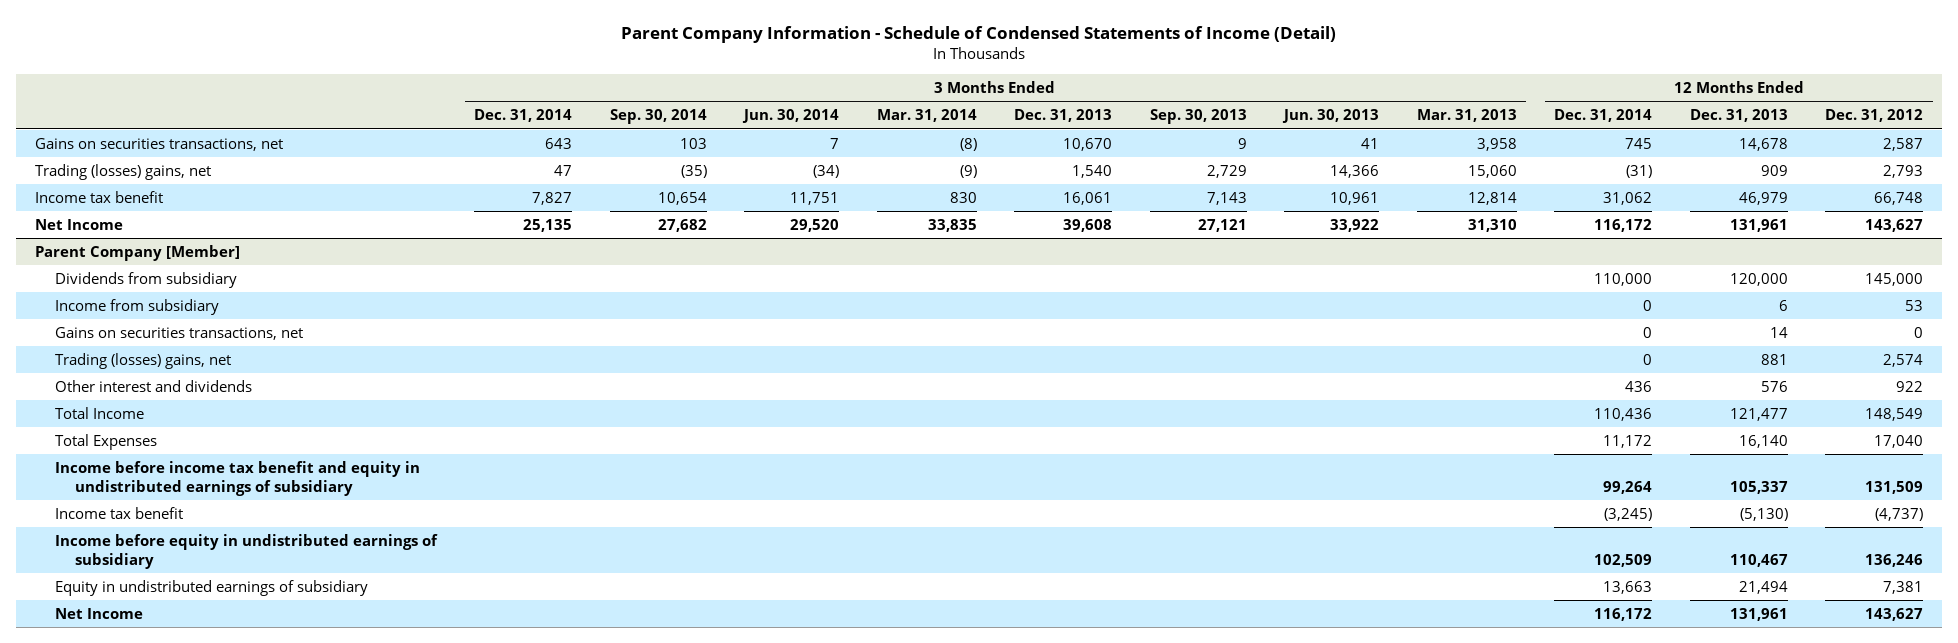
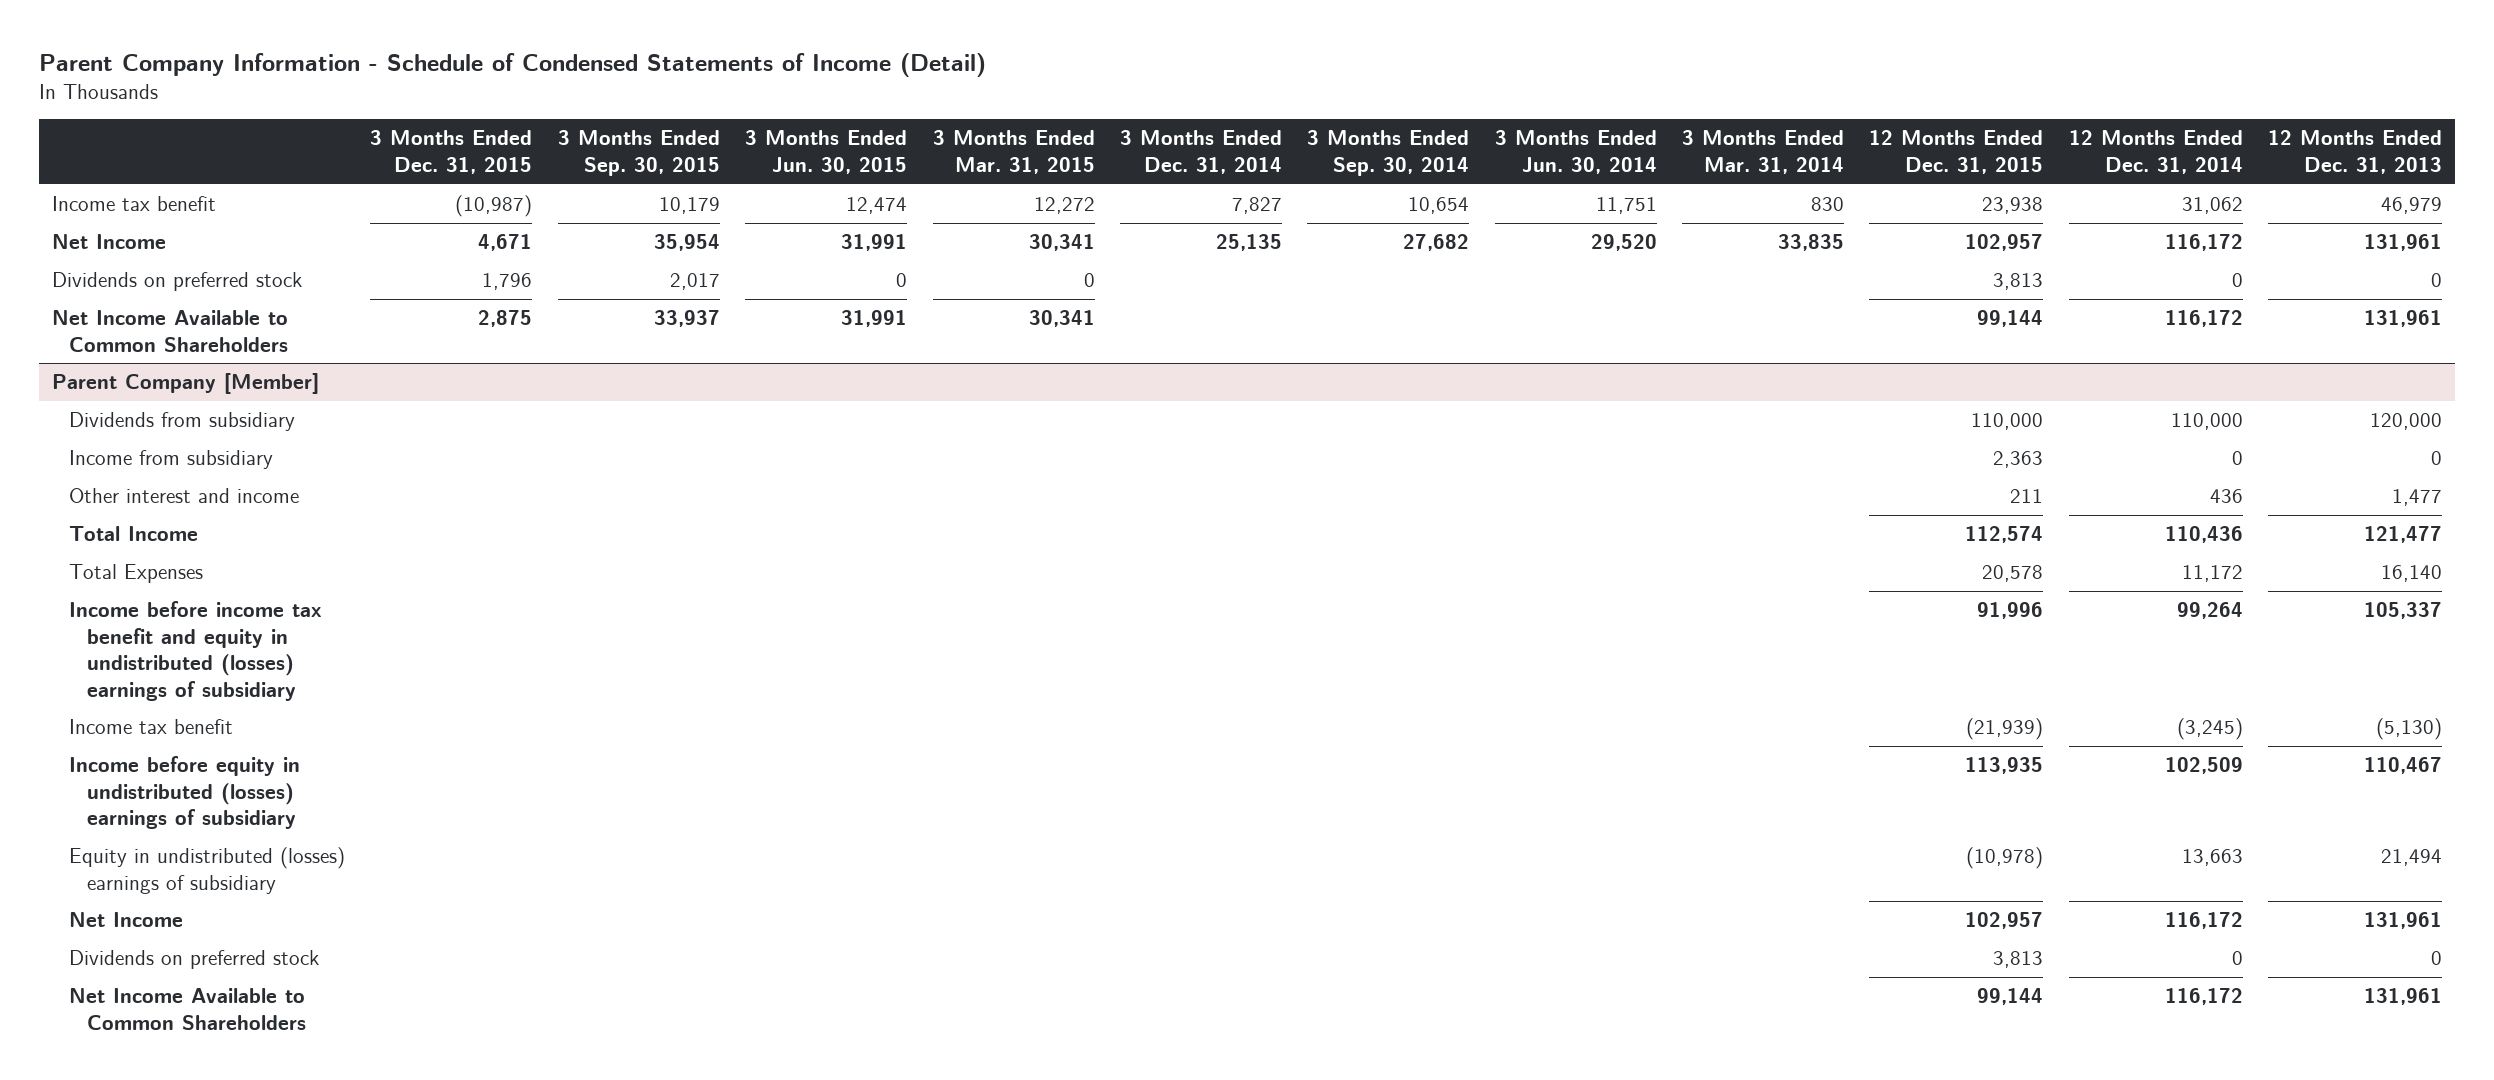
[1014,109,1113,123] Dec. 31, 2013 -> none
[1149,109,1247,125] Sep. 30, 2013 -> none
[1282,109,1380,124] Jun. 30, 2013 -> none
[1416,109,1517,123] Mar. 31, 2013 -> none
[1825,109,1924,123] Dec. 31, 2012 -> none
none -> [370,130,533,174] 3 Months Ended Dec. 31, 2015
none -> [557,130,720,176] 3 Months Ended Sep. 30, 2015
none -> [745,130,908,174] 3 Months Ended Jun. 30, 2015
none -> [932,130,1095,174] 3 Months Ended Mar. 31, 2015
none -> [1869,130,2044,174] 12 Months Ended Dec. 31, 2015
[34,137,283,151] Gains on securities transactions, net -> none
[34,163,211,180] Trading (losses) gains, net -> none
none -> [51,272,302,292] Dividends on preferred stock
none -> [51,310,289,352] Net Income Available to Common Shareholders
[54,326,303,340] Gains on securities transactions, net -> none
[54,352,231,369] Trading (losses) gains, net -> none
[1778,299,1788,311] 6 -> [2431,451,2443,466] 0
[54,379,252,392] Other interest and dividends -> [69,488,300,504] Other interest and income
[1760,380,1788,392] 576 -> [2392,489,2443,507] 1,477
[54,460,420,496] Income before income tax benefit and equity in undistributed earnings of subsidiary -> [69,601,323,701] Income before income tax benefit and equity in undistributed (losses) earnings of subsidiary
[54,533,438,569] Income before equity in undistributed earnings of subsidiary -> [69,756,301,830] Income before equity in undistributed (losses) earnings of subsidiary
[54,579,368,596] Equity in undistributed earnings of subsidiary -> [69,847,346,894] Equity in undistributed (losses) earnings of subsidiary
none -> [69,950,320,970] Dividends on preferred stock
none -> [69,988,306,1030] Net Income Available to Common Shareholders

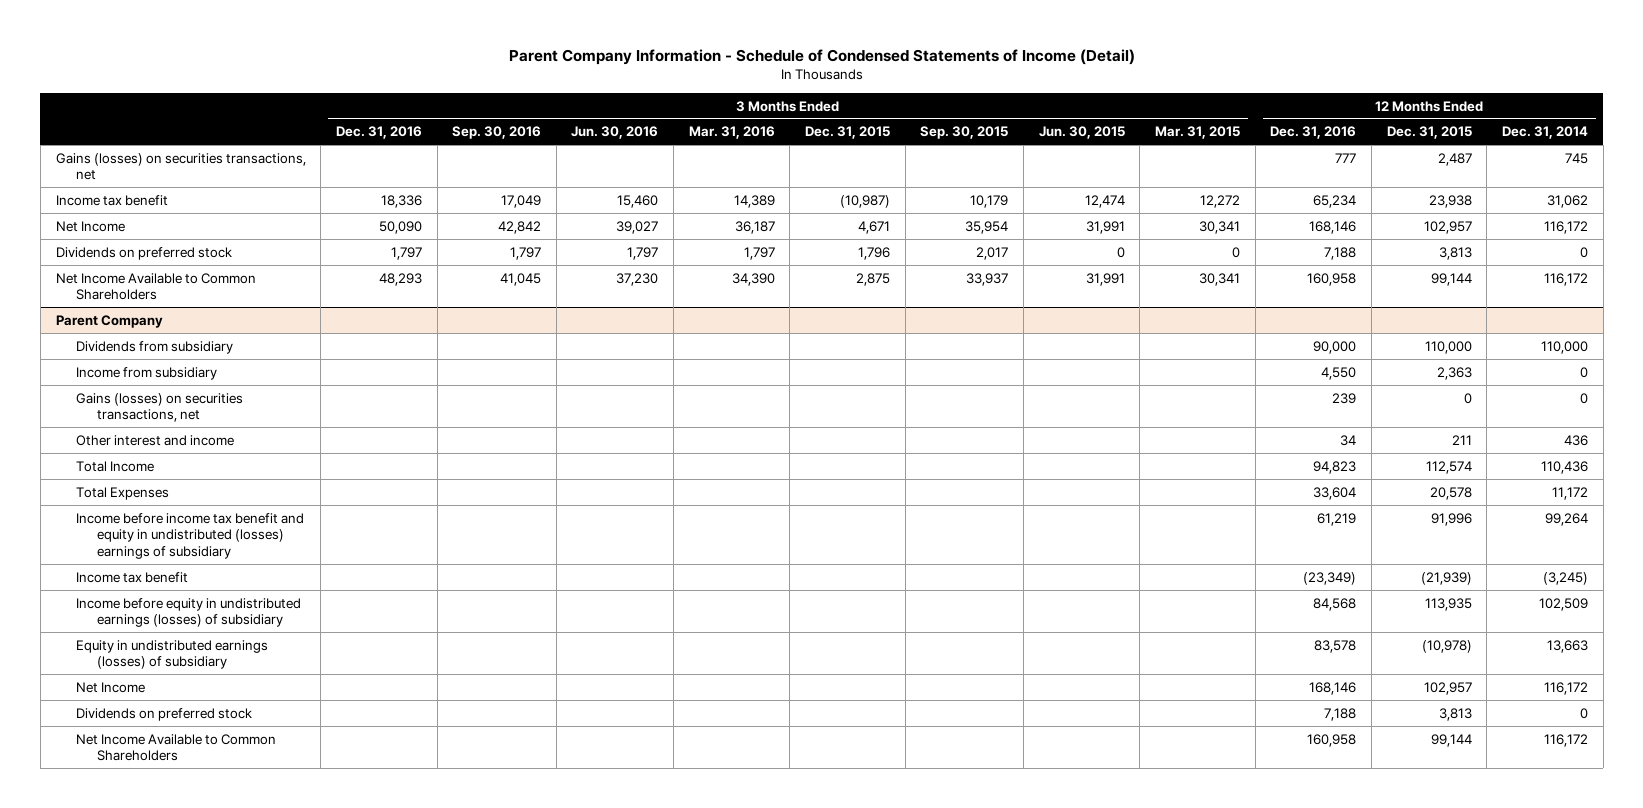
[1119,130,1282,174] 3 Months Ended Dec. 31, 2014 -> none
[1307,130,1470,176] 3 Months Ended Sep. 30, 2014 -> none
[1494,130,1657,174] 3 Months Ended Jun. 30, 2014 -> none
[1681,130,1844,174] 3 Months Ended Mar. 31, 2014 -> none
[2268,130,2443,174] 12 Months Ended Dec. 31, 2013 -> none
none -> [335,126,422,140] Dec. 31, 2016
none -> [452,126,542,140] Sep. 30, 2016
none -> [571,126,659,140] Jun. 30, 2016
none -> [688,126,775,140] Mar. 31, 2016
none -> [1270,126,1357,140] Dec. 31, 2016
none -> [55,152,306,181] Gains (losses) on securities transactions, net
[51,373,319,395] Parent Company [Member] -> [55,314,163,328] Parent Company
none -> [76,392,244,423] Gains (losses) on securities transactions, net
[69,756,301,830] Income before equity in undistributed (losses) earnings of subsidiary -> [76,597,302,628] Income before equity in undistributed earnings (losses) of subsidiary
[69,847,346,894] Equity in undistributed (losses) earnings of subsidiary -> [76,639,269,670] Equity in undistributed earnings (losses) of subsidiary

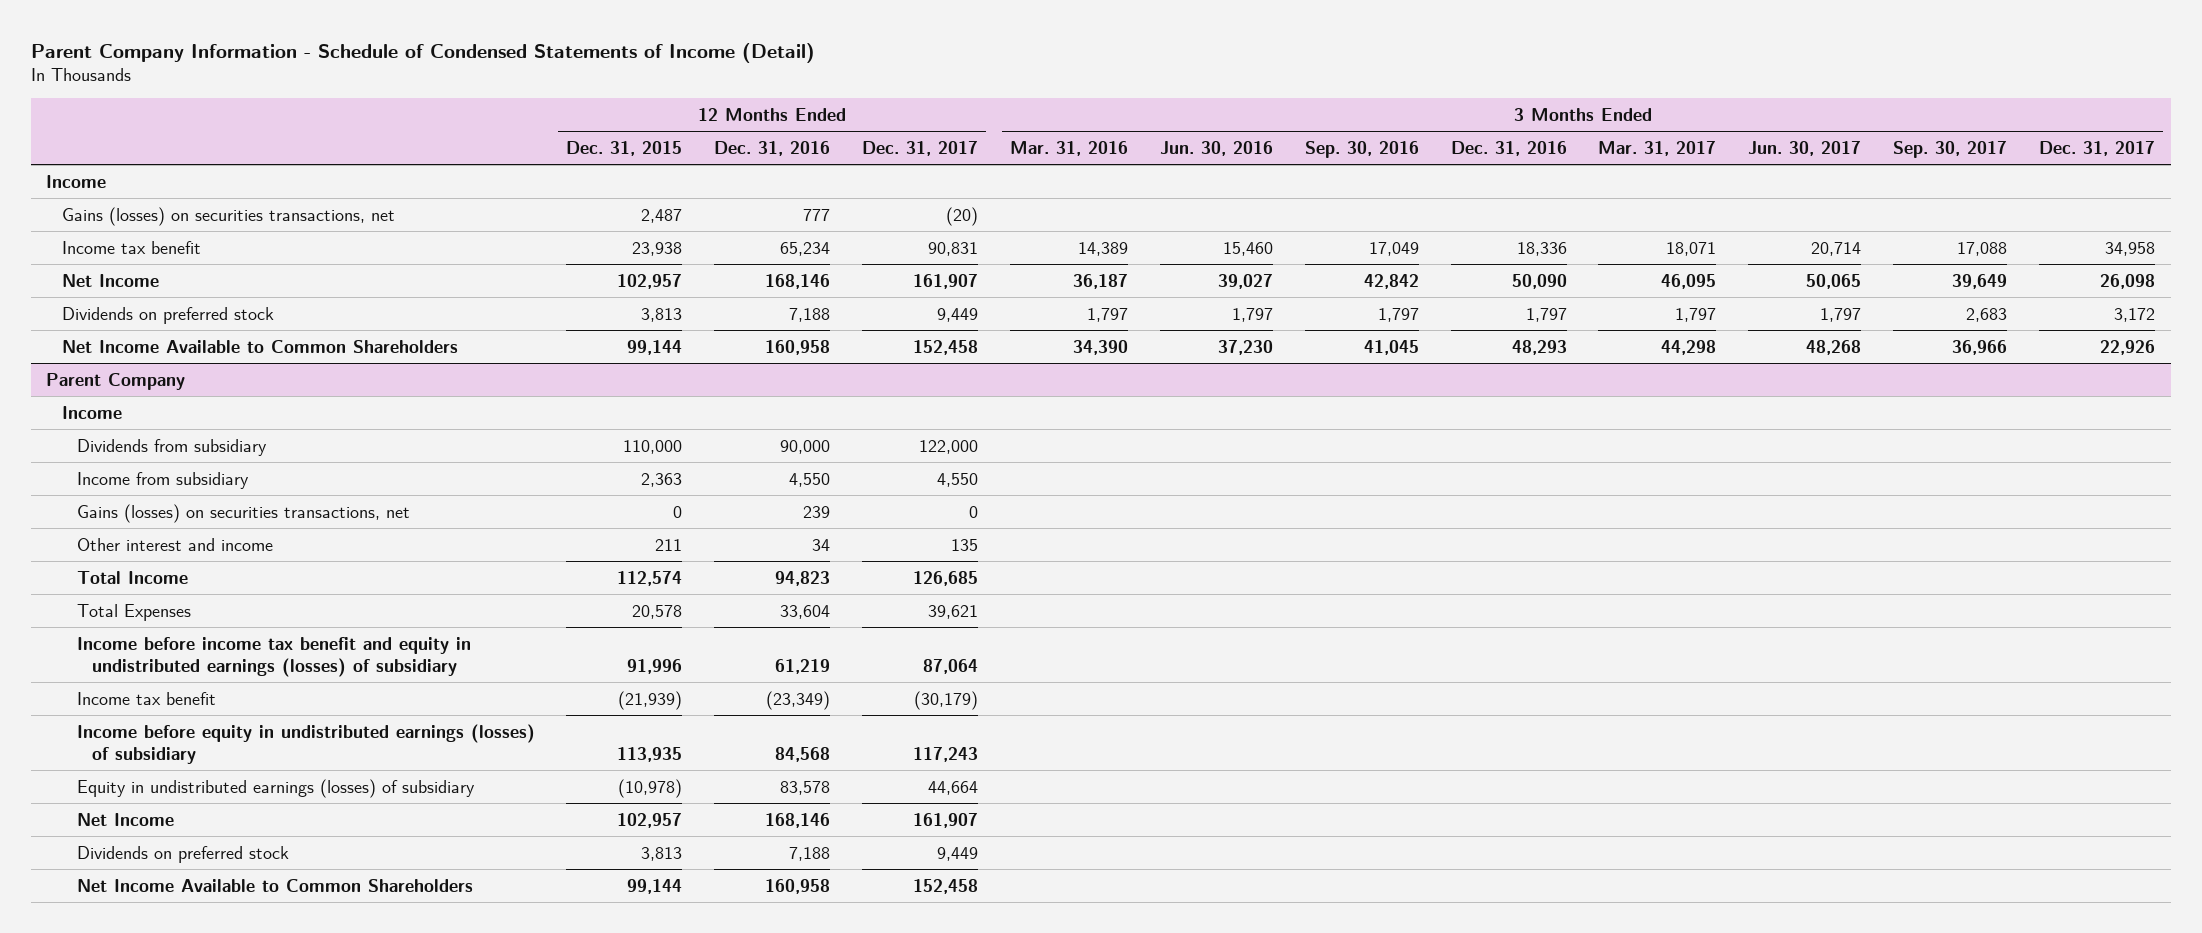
[805,126,891,140] Dec. 31, 2015 -> none
[920,126,1009,140] Sep. 30, 2015 -> none
[1038,126,1125,140] Jun. 30, 2015 -> none
[1155,126,1241,140] Mar. 31, 2015 -> none
[1501,126,1588,140] Dec. 31, 2014 -> none
none -> [862,140,979,156] Dec. 31, 2017
none -> [1598,140,1717,156] Mar. 31, 2017
none -> [1748,140,1862,156] Jun. 30, 2017
none -> [1893,140,2008,158] Sep. 30, 2017
none -> [2039,140,2156,156] Dec. 31, 2017
none -> [46,174,107,188] Income
none -> [61,405,122,419] Income
[76,512,305,560] Income before income tax benefit and equity in undistributed (losses) earnings of subsidiary -> [76,636,471,677] Income before income tax benefit and equity in undistributed earnings (losses) of subsidiary

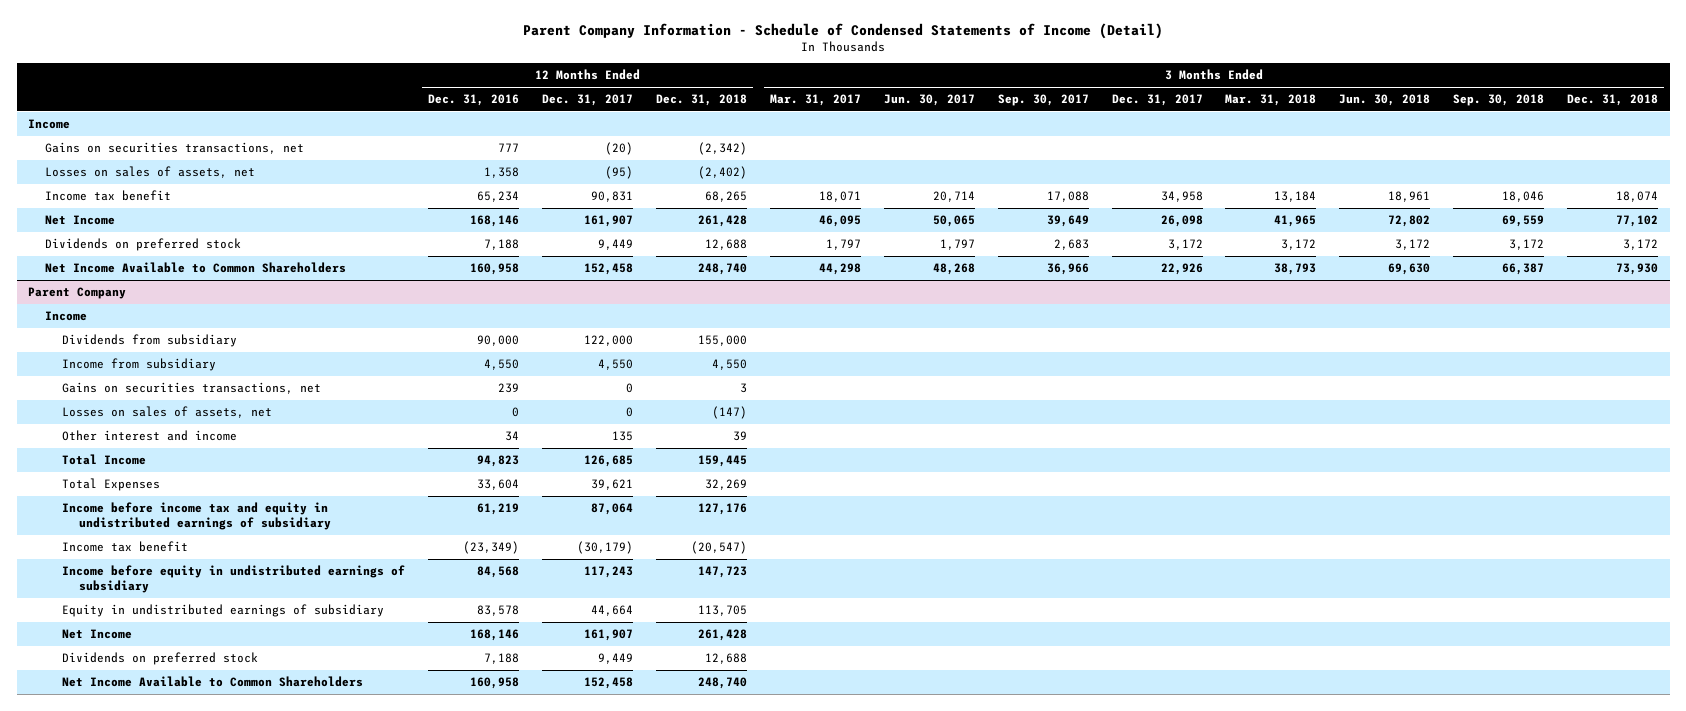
[566,140,683,156] Dec. 31, 2015 -> none
[1010,140,1129,156] Mar. 31, 2016 -> none
[1159,140,1273,156] Jun. 30, 2016 -> none
[1304,140,1419,158] Sep. 30, 2016 -> none
[1450,140,1567,156] Dec. 31, 2016 -> none
none -> [655,94,747,107] Dec. 31, 2018
none -> [1225,94,1317,107] Mar. 31, 2018
none -> [1339,94,1431,107] Jun. 30, 2018
none -> [1453,94,1545,107] Sep. 30, 2018
none -> [1567,94,1659,107] Dec. 31, 2018
[61,206,395,226] Gains (losses) on securities transactions, net -> [45,142,305,155] Gains on securities transactions, net
none -> [45,166,256,179] Losses on sales of assets, net
[76,503,410,523] Gains (losses) on securities transactions, net -> [62,382,322,395] Gains on securities transactions, net
none -> [62,406,273,419] Losses on sales of assets, net
[76,636,471,677] Income before income tax benefit and equity in undistributed earnings (losses) of subsidiary -> [62,502,332,531] Income before income tax and equity in undistributed earnings of subsidiary
[76,723,535,764] Income before equity in undistributed earnings (losses) of subsidiary -> [62,565,406,594] Income before equity in undistributed earnings of subsidiary
[76,778,475,798] Equity in undistributed earnings (losses) of subsidiary -> [62,604,385,618] Equity in undistributed earnings of subsidiary

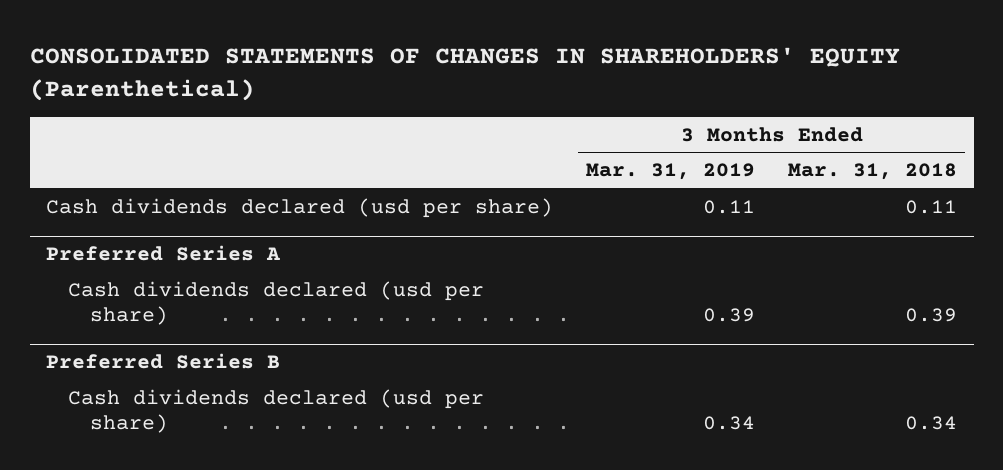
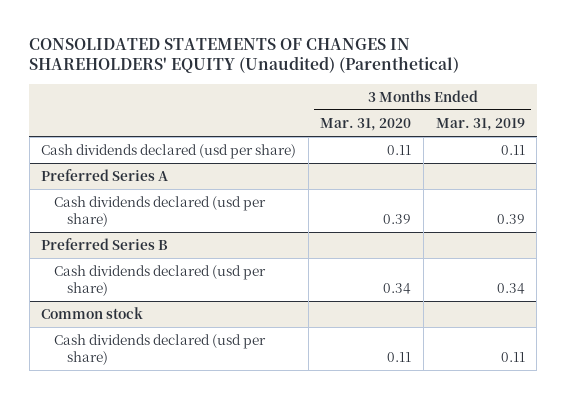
[29,46,900,102] CONSOLIDATED STATEMENTS OF CHANGES IN SHAREHOLDERS' EQUITY (Parenthetical) -> [29,37,460,74] CONSOLIDATED STATEMENTS OF CHANGES IN SHAREHOLDERS' EQUITY (Unaudited) (Parenthetical)
[788,163,958,181] Mar. 31, 2018 -> none
none -> [320,117,412,131] Mar. 31, 2020
none -> [41,307,144,320] Common stock
none -> [53,334,266,366] Cash dividends declared (usd per share)

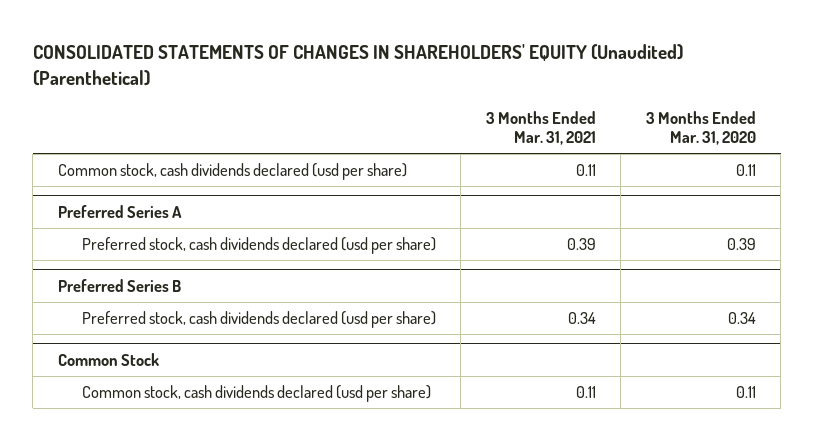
[435,117,525,131] Mar. 31, 2019 -> none
none -> [485,110,596,146] 3 Months Ended Mar. 31, 2021
[41,144,297,160] Cash dividends declared (usd per share) -> [57,163,407,181] Common stock, cash dividends declared (usd per share)
[53,196,266,228] Cash dividends declared (usd per share) -> [82,237,437,255] Preferred stock, cash dividends declared (usd per share)
[53,265,266,297] Cash dividends declared (usd per share) -> [82,311,437,329] Preferred stock, cash dividends declared (usd per share)
[41,307,144,320] Common stock -> [57,352,159,366] Common Stock
[53,334,266,366] Cash dividends declared (usd per share) -> [82,385,432,403] Common stock, cash dividends declared (usd per share)

